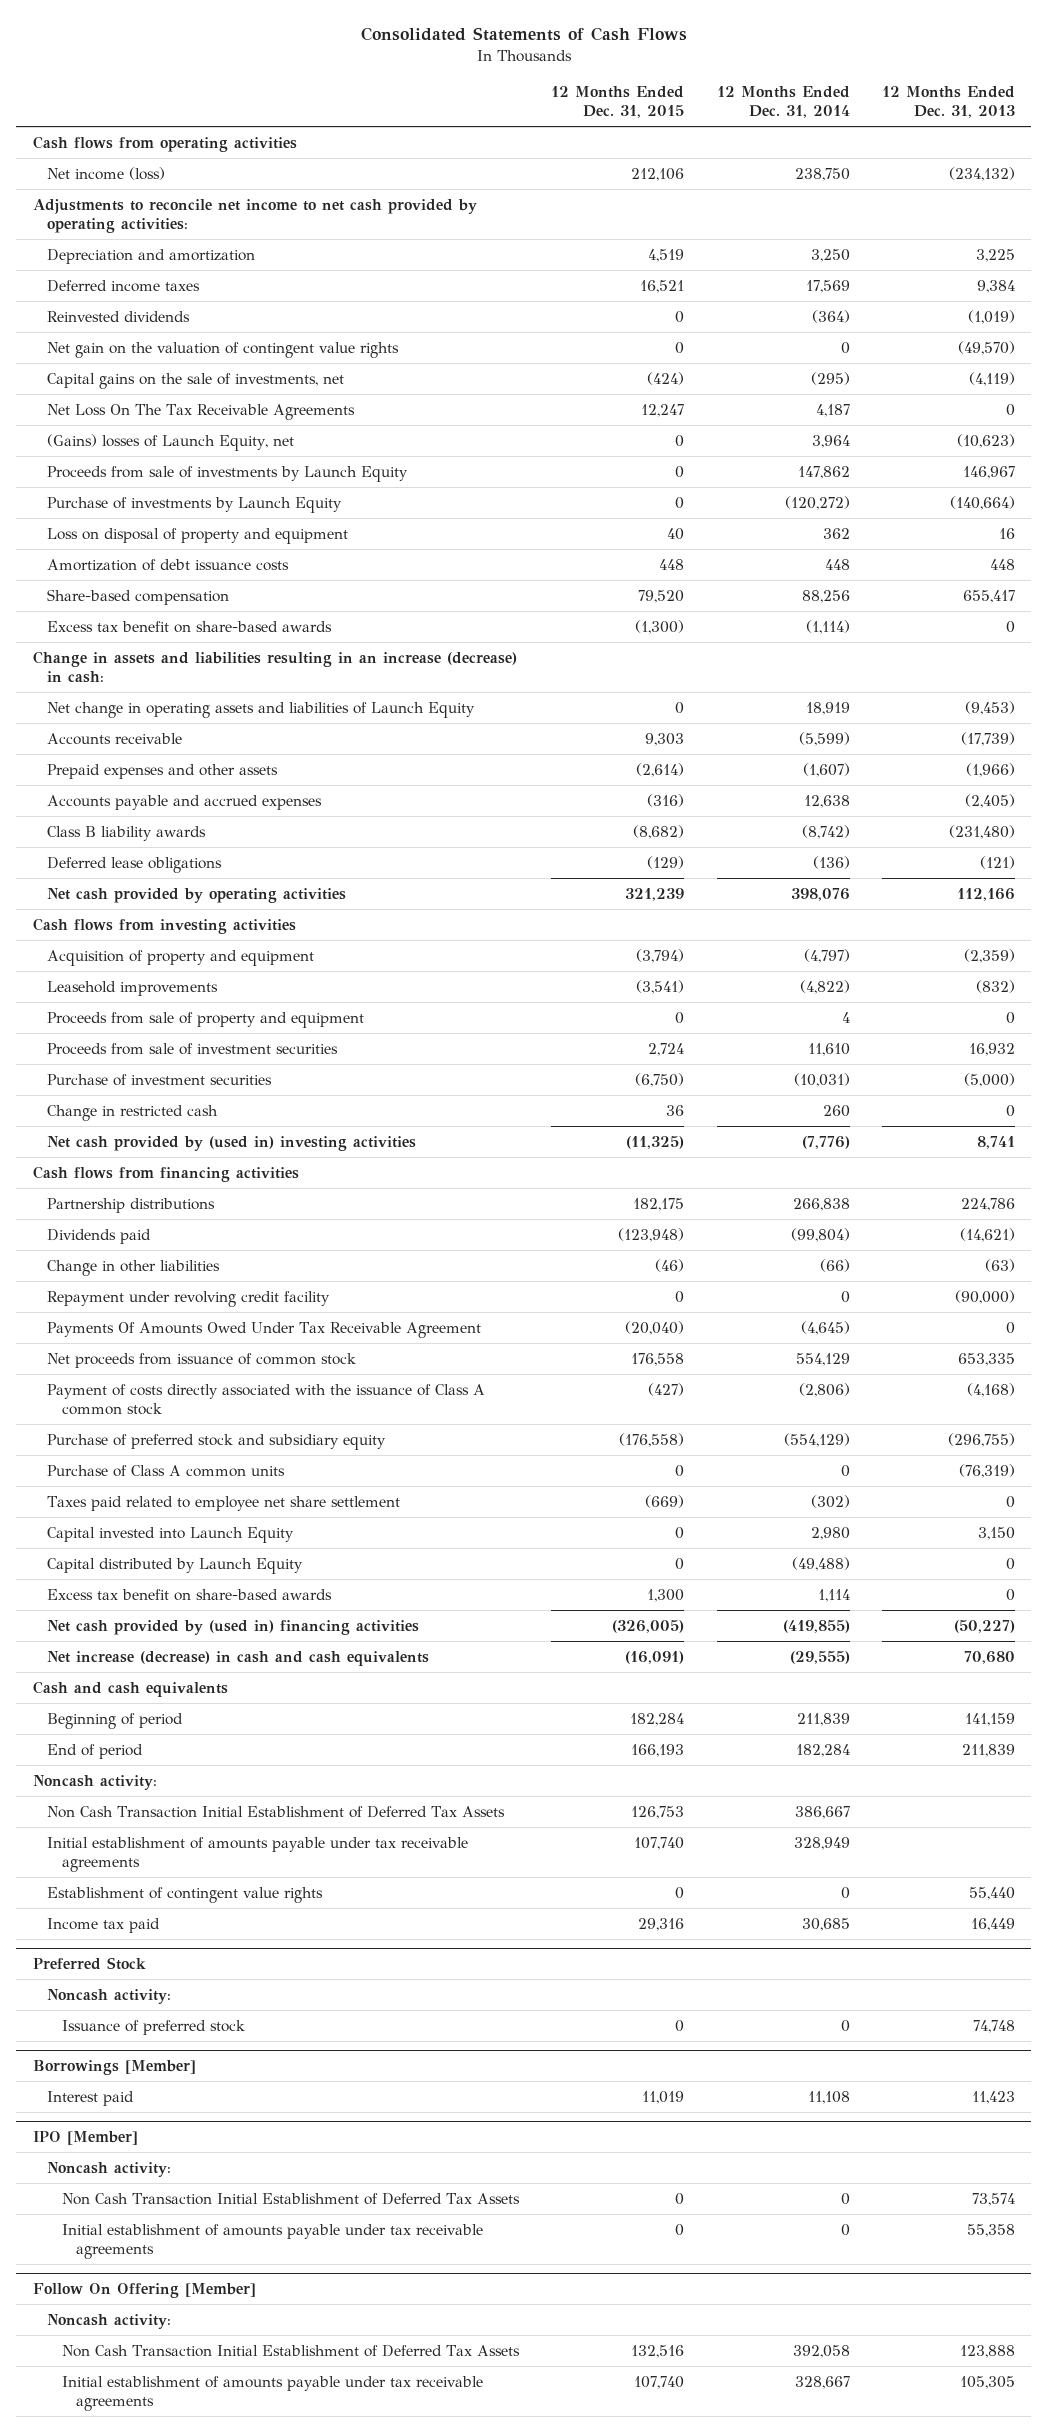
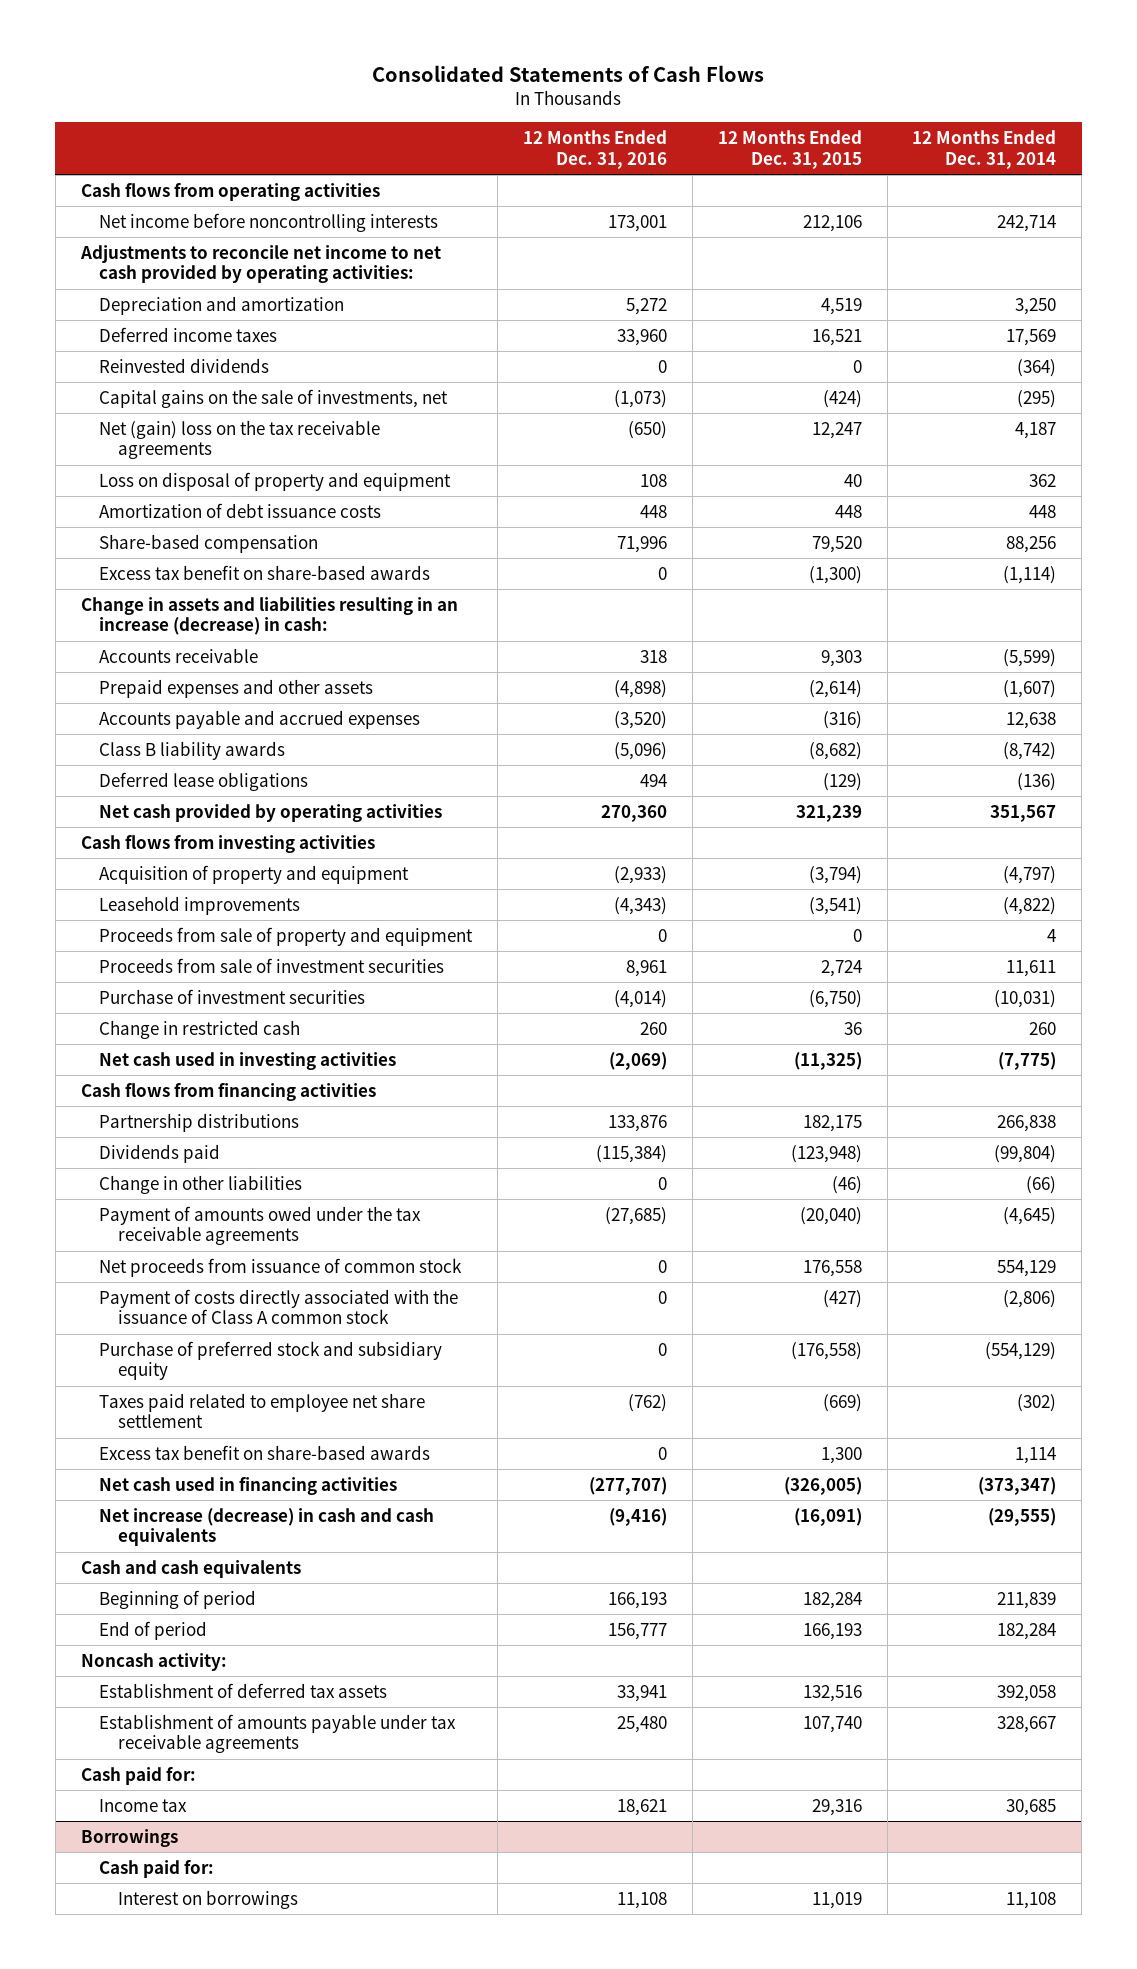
[881,85,1015,119] 12 Months Ended Dec. 31, 2013 -> none
none -> [523,130,668,169] 12 Months Ended Dec. 31, 2016
[47,166,166,180] Net income (loss) -> [99,213,439,233] Net income before noncontrolling interests
[794,167,850,181] 238,750 -> [997,215,1057,233] 242,714
[47,341,400,358] Net gain on the valuation of contingent value rights -> none
[47,433,295,451] (Gains) losses of Launch Equity, net -> none
[47,465,409,482] Proceeds from sale of investments by Launch Equity -> none
[47,496,343,513] Purchase of investments by Launch Equity -> none
[47,403,356,420] Net Loss On The Tax Receivable Agreements -> [99,420,381,460] Net (gain) loss on the tax receivable agreements
[47,701,476,718] Net change in operating assets and liabilities of Launch Equity -> none
[790,887,850,901] 398,076 -> [990,805,1057,823] 351,567
[807,1042,850,1056] 11,610 -> [1006,960,1057,978] 11,611
[47,1135,417,1151] Net cash provided by (used in) investing activities -> [99,1052,397,1071] Net cash used in investing activities
[801,1135,850,1149] (7,776) -> [998,1052,1057,1071] (7,775)
[47,1290,331,1307] Repayment under revolving credit facility -> none
[47,1321,482,1338] Payments Of Amounts Owed Under Tax Receivable Agreement -> [99,1206,422,1246] Payment of amounts owed under the tax receivable agreements
[47,1464,286,1477] Purchase of Class A common units -> none
[47,1526,295,1543] Capital invested into Launch Equity -> none
[47,1557,304,1574] Capital distributed by Launch Equity -> none
[47,1619,420,1635] Net cash provided by (used in) financing activities -> [99,1477,398,1496] Net cash used in financing activities
[782,1619,850,1633] (419,855) -> [978,1477,1057,1496] (373,347)
[47,1886,324,1903] Establishment of contingent value rights -> none
[32,1957,146,1971] Preferred Stock -> none
[47,1988,172,2004] Noncash activity: -> none
[61,2019,245,2035] Issuance of preferred stock -> none
[32,2131,138,2146] IPO [Member] -> none
[47,2161,172,2177] Noncash activity: -> none
[61,2192,520,2205] Non Cash Transaction Initial Establishment of Deferred Tax Assets -> none
[61,2223,483,2259] Initial establishment of amounts payable under tax receivable agreements -> none
[32,2283,256,2299] Follow On Offering [Member] -> none
[47,2313,172,2329] Noncash activity: -> none
[61,2344,520,2357] Non Cash Transaction Initial Establishment of Deferred Tax Assets -> none
[61,2375,483,2411] Initial establishment of amounts payable under tax receivable agreements -> none
[47,1805,506,1818] Non Cash Transaction Initial Establishment of Deferred Tax Assets -> [99,1683,388,1699] Establishment of deferred tax assets
[631,1805,685,1819] 126,753 -> [802,1685,862,1703] 132,516
[794,1805,850,1819] 386,667 -> [997,1685,1057,1703] 392,058
[47,1836,469,1872] Initial establishment of amounts payable under tax receivable agreements -> [99,1714,457,1754] Establishment of amounts payable under tax receivable agreements
[793,1836,850,1850] 328,949 -> [997,1716,1057,1734] 328,667
none -> [80,1767,196,1786] Cash paid for:
[47,1917,161,1933] Income tax paid -> [99,1799,188,1813] Income tax
[32,2060,196,2076] Borrowings [Member] -> [80,1829,178,1848] Borrowings
none -> [99,1860,215,1879] Cash paid for:
[47,2090,135,2106] Interest paid -> [118,1890,299,1910] Interest on borrowings

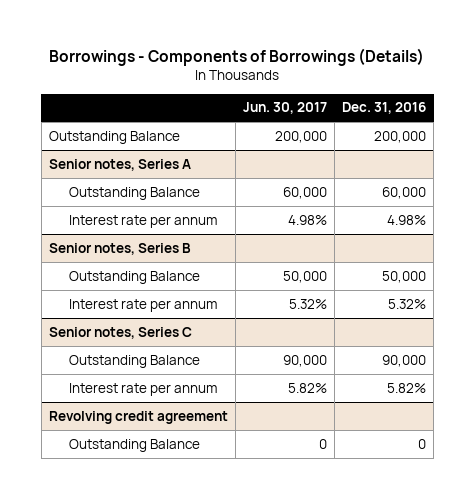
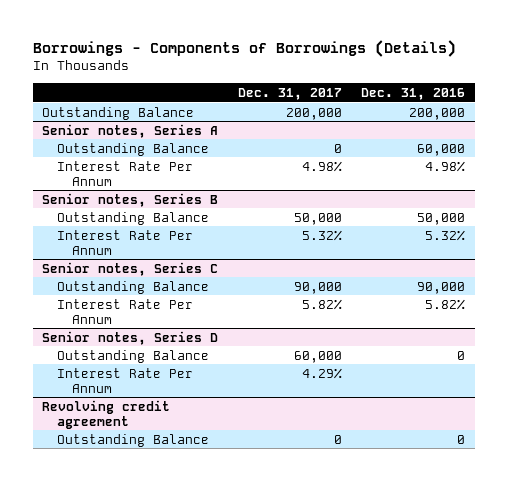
[242,102,327,115] Jun. 30, 2017 -> none
none -> [237,87,342,100] Dec. 31, 2017
[68,214,217,228] Interest rate per annum -> [57,160,194,186] Interest Rate Per Annum
[68,298,217,312] Interest rate per annum -> [57,229,194,255] Interest Rate Per Annum
[68,382,217,396] Interest rate per annum -> [57,298,194,324] Interest Rate Per Annum
none -> [42,330,219,345] Senior notes, Series D
none -> [57,349,210,363] Outstanding Balance
none -> [57,367,194,393] Interest Rate Per Annum

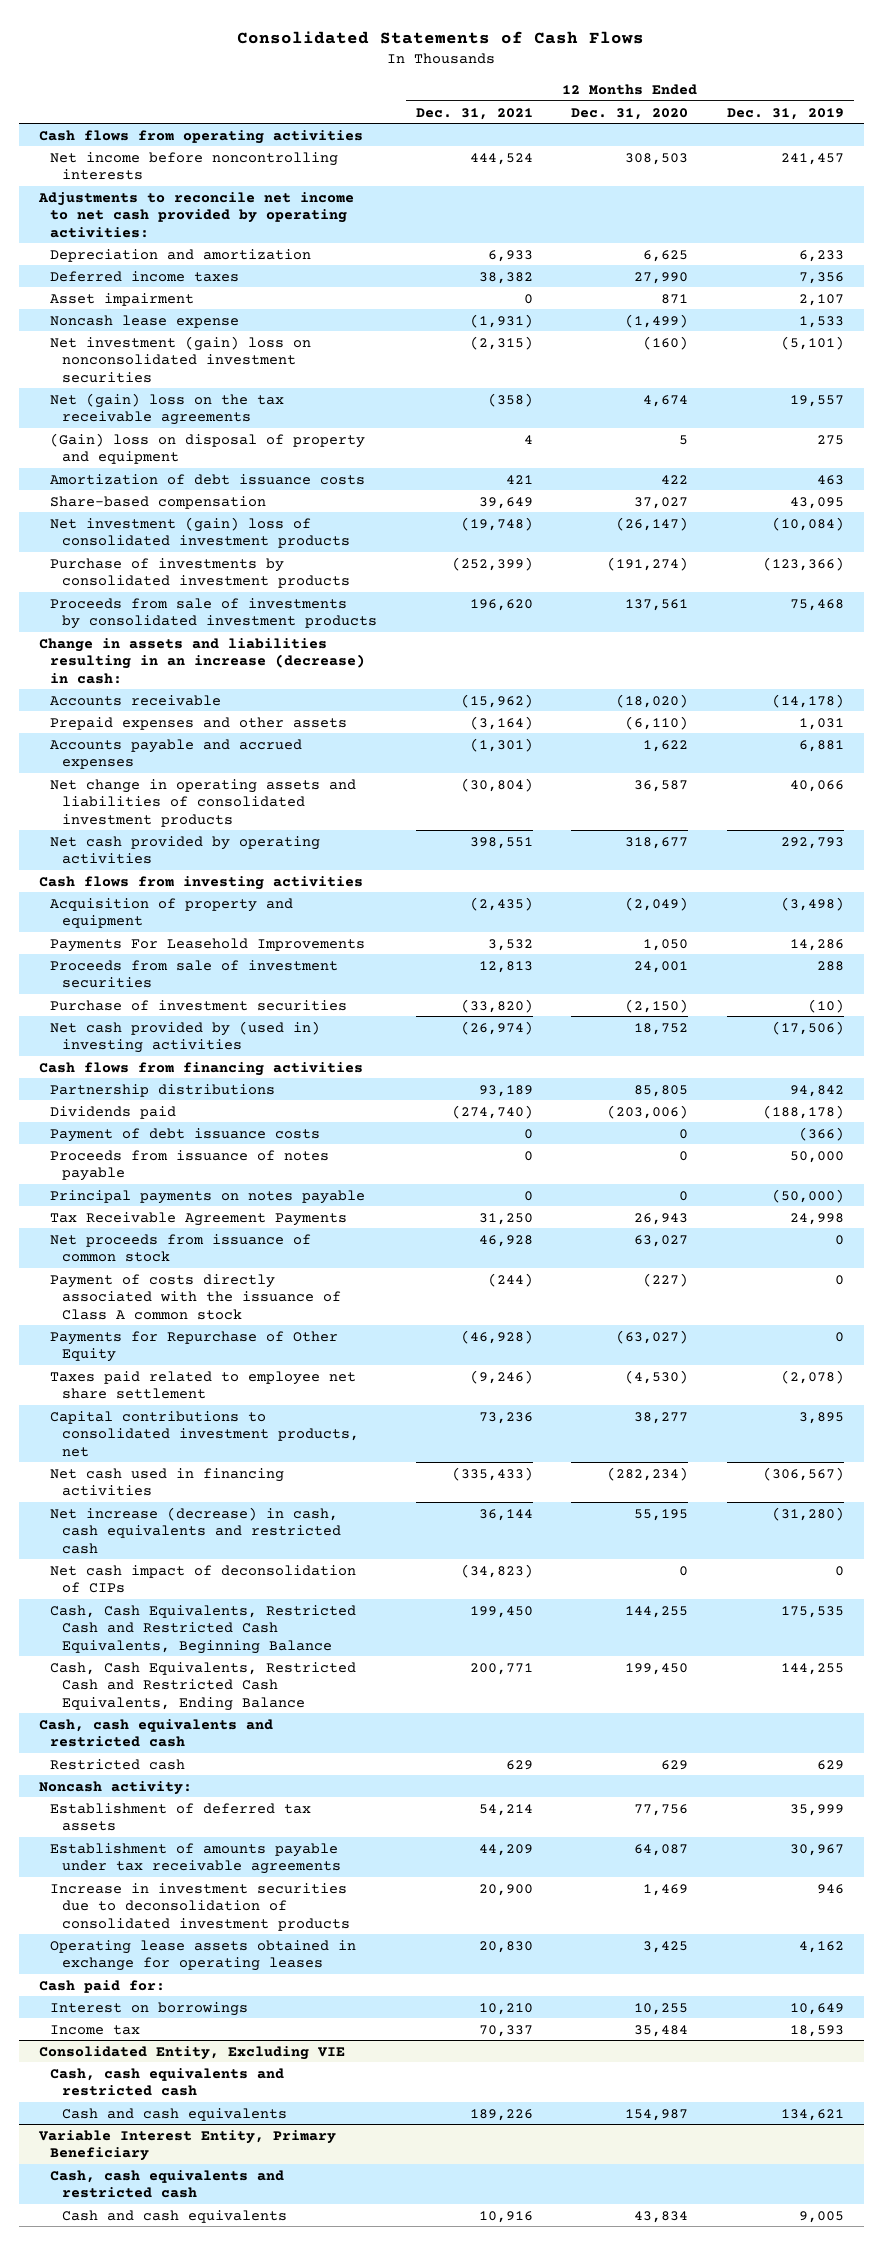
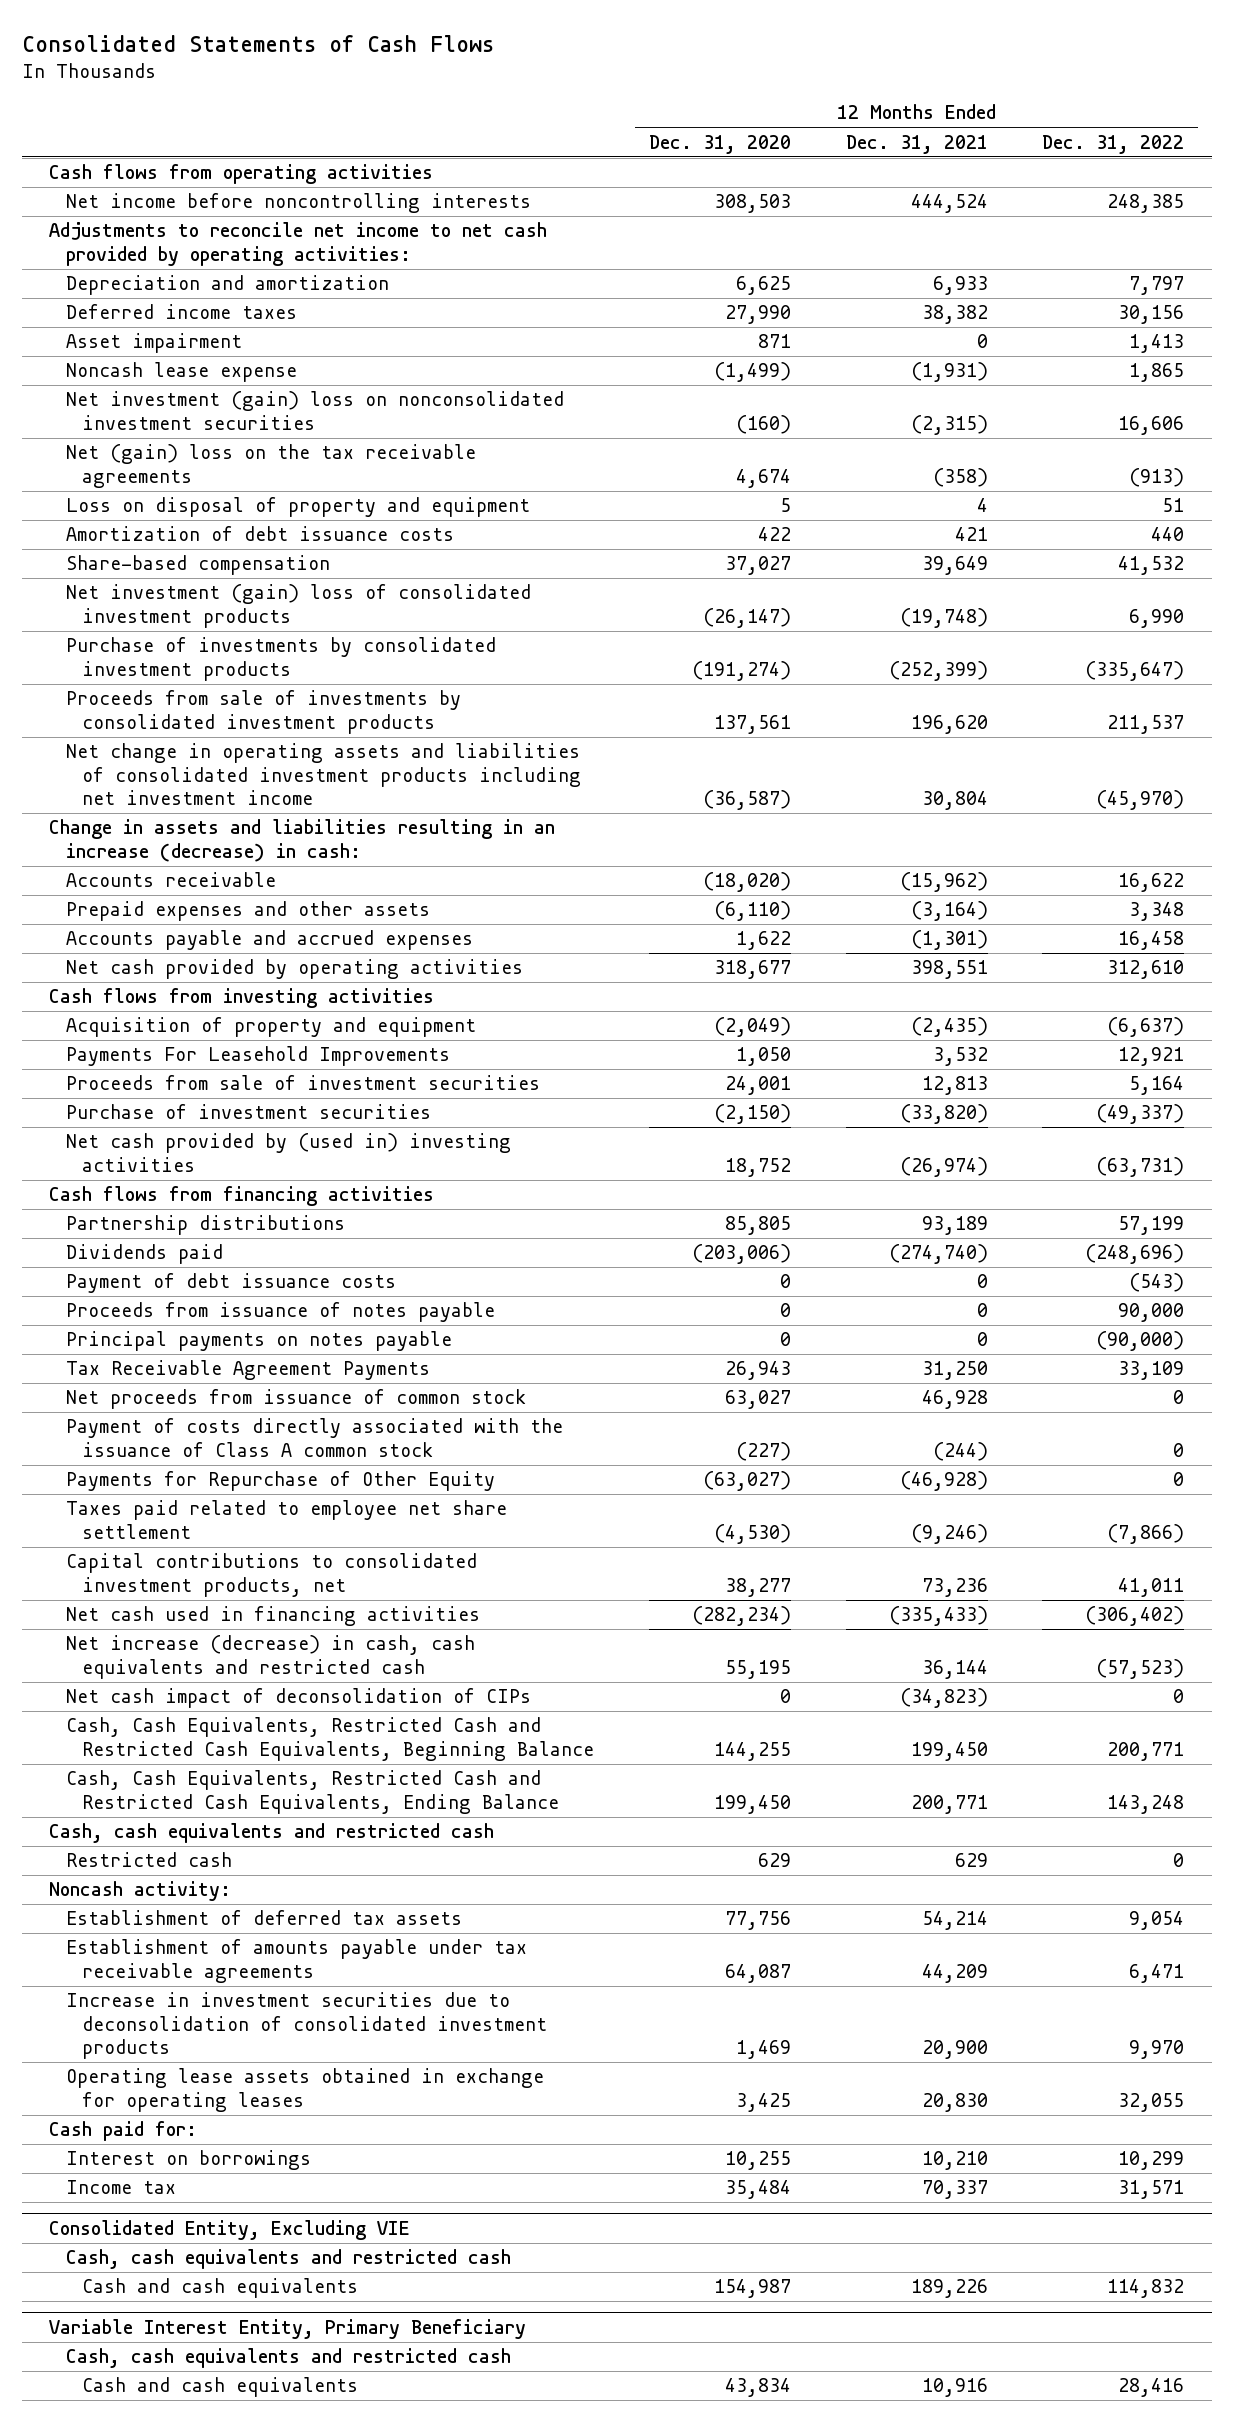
[727,107,845,120] Dec. 31, 2019 -> none
none -> [1042,134,1185,154] Dec. 31, 2022
[50,432,366,465] (Gain) loss on disposal of property and equipment -> [65,497,530,518] Loss on disposal of property and equipment
none -> [65,743,582,806] Net change in operating assets and liabilities of consolidated investment products including net investment income
[50,778,357,827] Net change in operating assets and liabilities of consolidated investment products -> none

